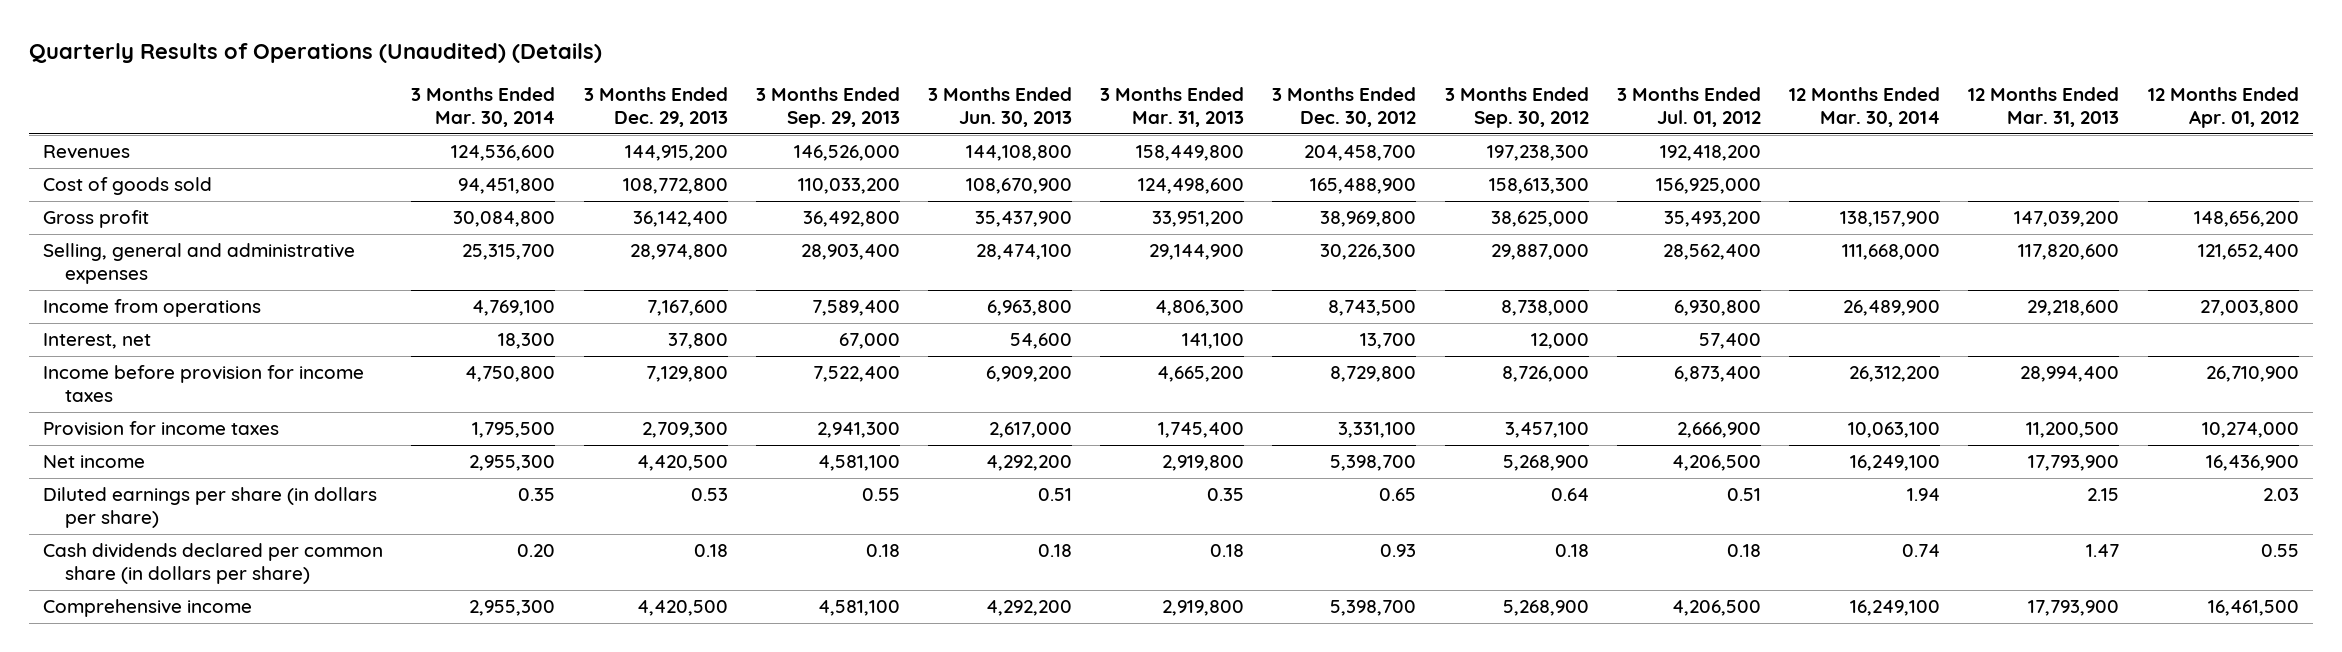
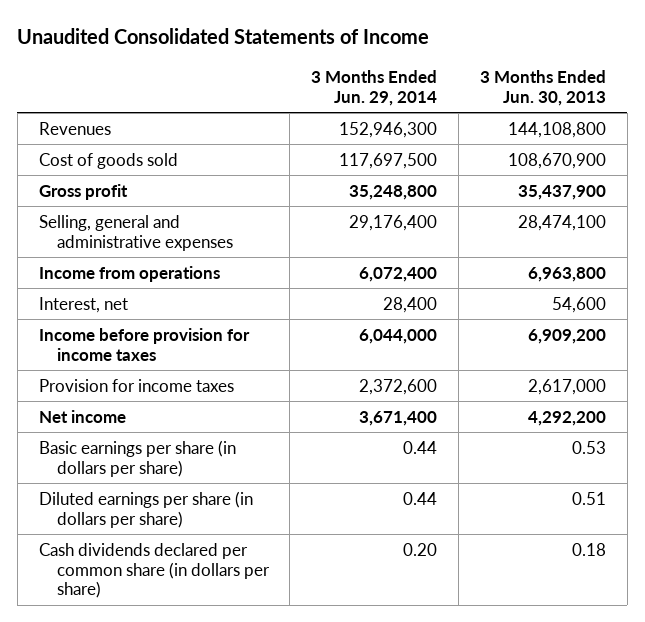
[29,42,603,63] Quarterly Results of Operations (Unaudited) (Details) -> [17,28,430,45] Unaudited Consolidated Statements of Income
[411,86,556,127] 3 Months Ended Mar. 30, 2014 -> none
[583,86,728,127] 3 Months Ended Dec. 29, 2013 -> none
[755,86,900,128] 3 Months Ended Sep. 29, 2013 -> none
[1100,86,1245,127] 3 Months Ended Mar. 31, 2013 -> none
[1272,86,1417,127] 3 Months Ended Dec. 30, 2012 -> none
[1444,86,1589,128] 3 Months Ended Sep. 30, 2012 -> none
[1616,86,1761,127] 3 Months Ended Jul. 01, 2012 -> none
[1789,86,1941,127] 12 Months Ended Mar. 30, 2014 -> none
[1968,86,2120,127] 12 Months Ended Mar. 31, 2013 -> none
[2147,86,2299,128] 12 Months Ended Apr. 01, 2012 -> none
none -> [311,69,438,106] 3 Months Ended Jun. 29, 2014
none -> [38,439,236,477] Basic earnings per share (in dollars per share)
[43,599,253,618] Comprehensive income -> none

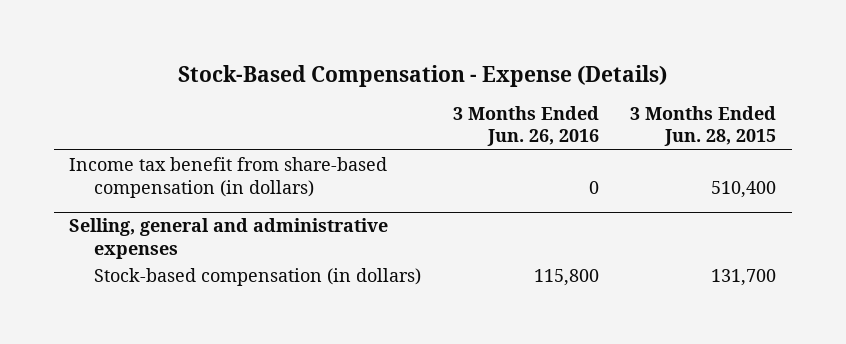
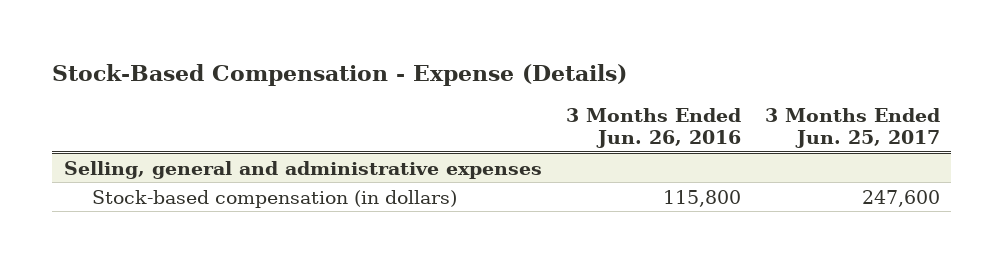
[630,106,777,147] 3 Months Ended Jun. 28, 2015 -> none
none -> [764,108,940,149] 3 Months Ended Jun. 25, 2017
[69,157,388,198] Income tax benefit from share-based compensation (in dollars) -> none

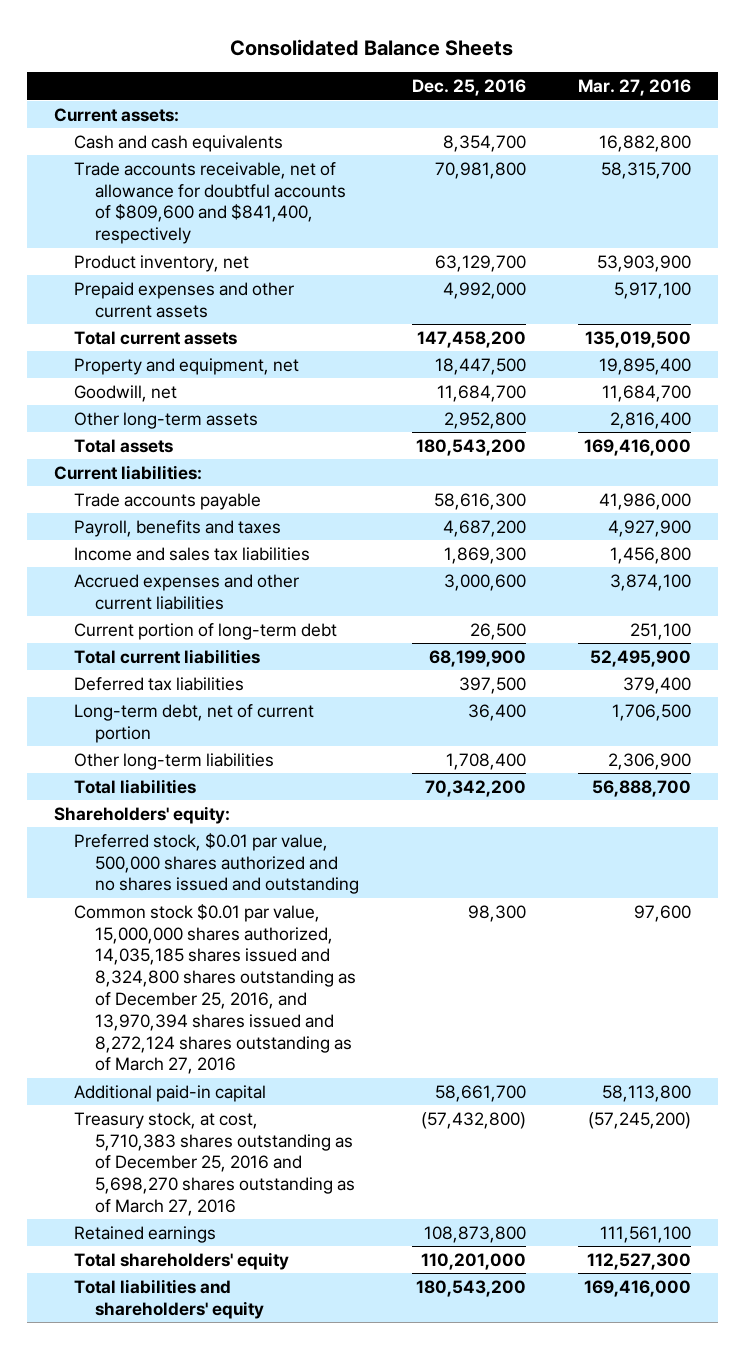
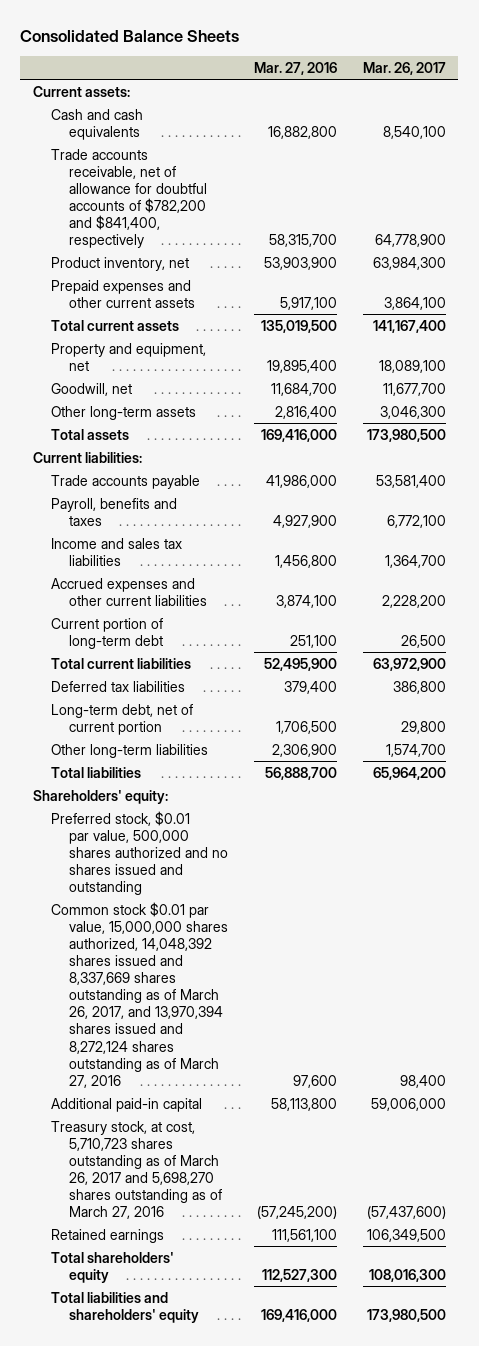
[411,79,526,97] Dec. 25, 2016 -> none
none -> [362,62,446,76] Mar. 26, 2017
[74,161,346,245] Trade accounts receivable, net of allowance for doubtful accounts of $809,600 and $841,400, respectively -> [51,148,208,249] Trade accounts receivable, net of allowance for doubtful accounts of $782,200 and $841,400, respectively
[74,903,356,1075] Common stock $0.01 par value, 15,000,000 shares authorized, 14,035,185 shares issued and 8,324,800 shares outstanding as of December 25, 2016, and 13,970,394 shares issued and 8,272,124 shares outstanding as of March 27, 2016 -> [51,901,229,1088] Common stock $0.01 par value, 15,000,000 shares authorized, 14,048,392 shares issued and 8,337,669 shares outstanding as of March 26, 2017, and 13,970,394 shares issued and 8,272,124 shares outstanding as of March 27, 2016
[74,1111,355,1217] Treasury stock, at cost, 5,710,383 shares outstanding as of December 25, 2016 and 5,698,270 shares outstanding as of March 27, 2016 -> [51,1120,223,1220] Treasury stock, at cost, 5,710,723 shares outstanding as of March 26, 2017 and 5,698,270 shares outstanding as of March 27, 2016

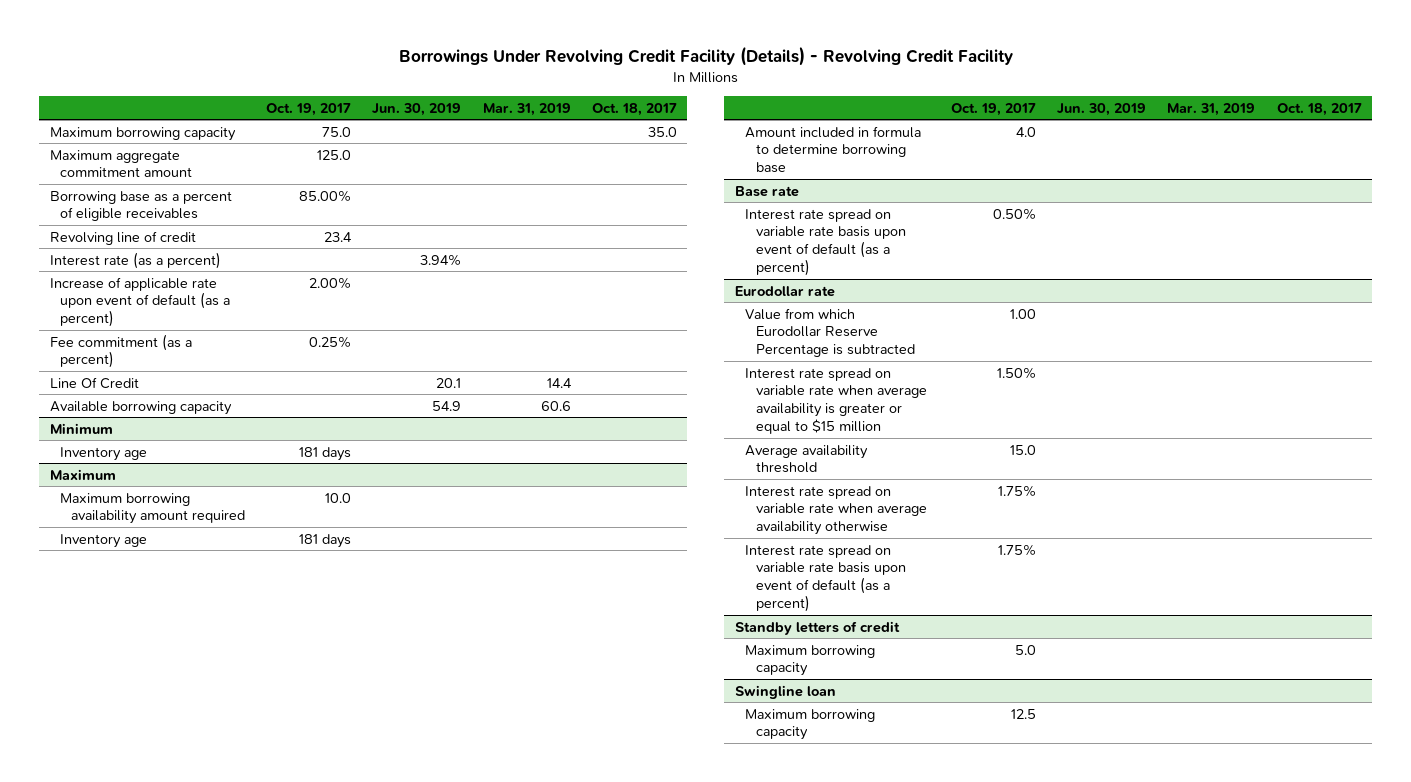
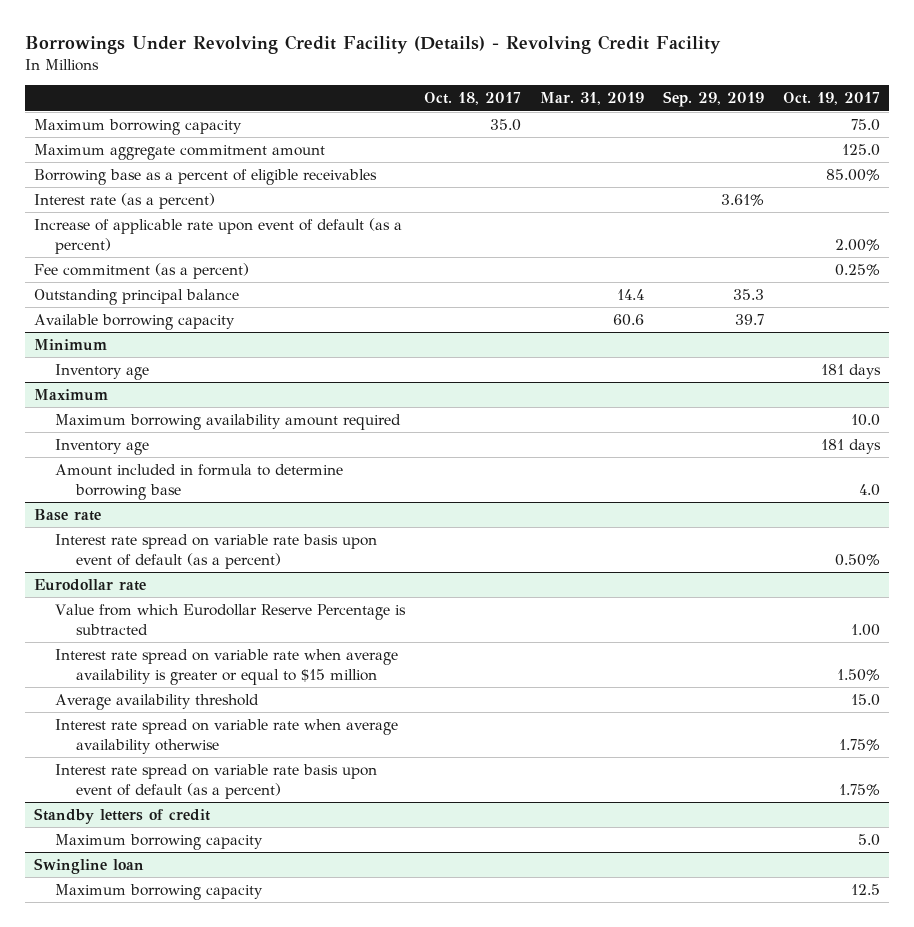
[372,102,462,116] Jun. 30, 2019 -> none
none -> [662,91,764,108] Sep. 29, 2019
[49,230,196,245] Revolving line of credit -> none
[49,376,139,389] Line Of Credit -> [34,289,240,306] Outstanding principal balance

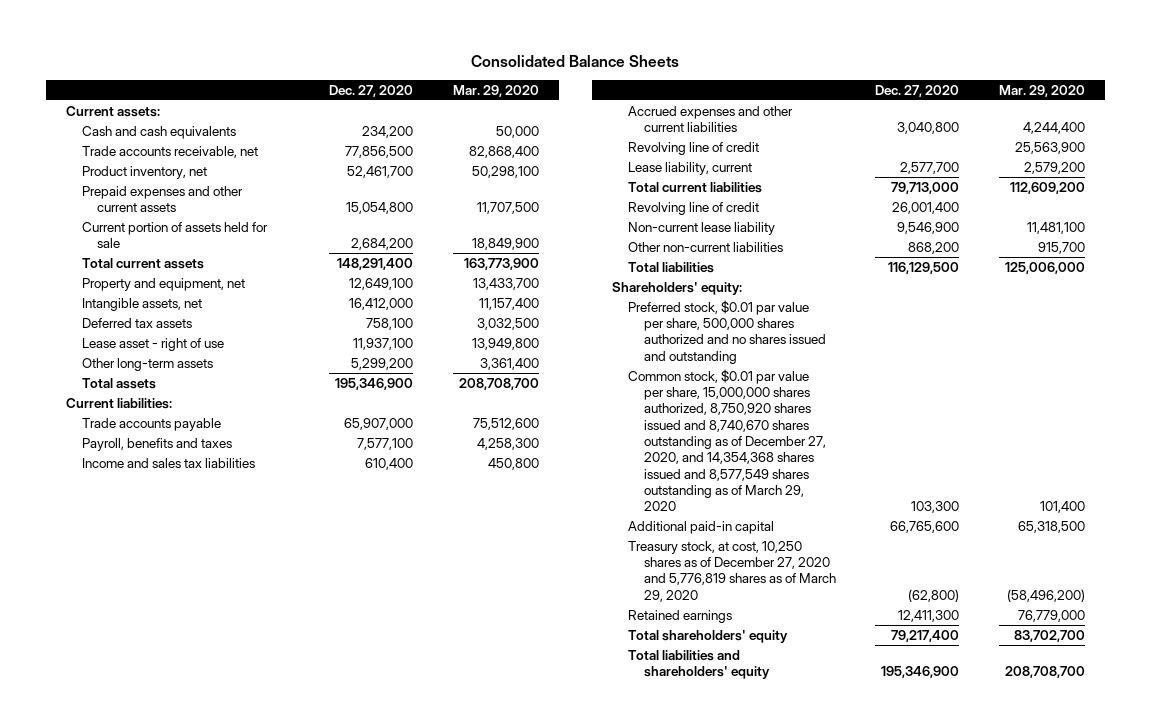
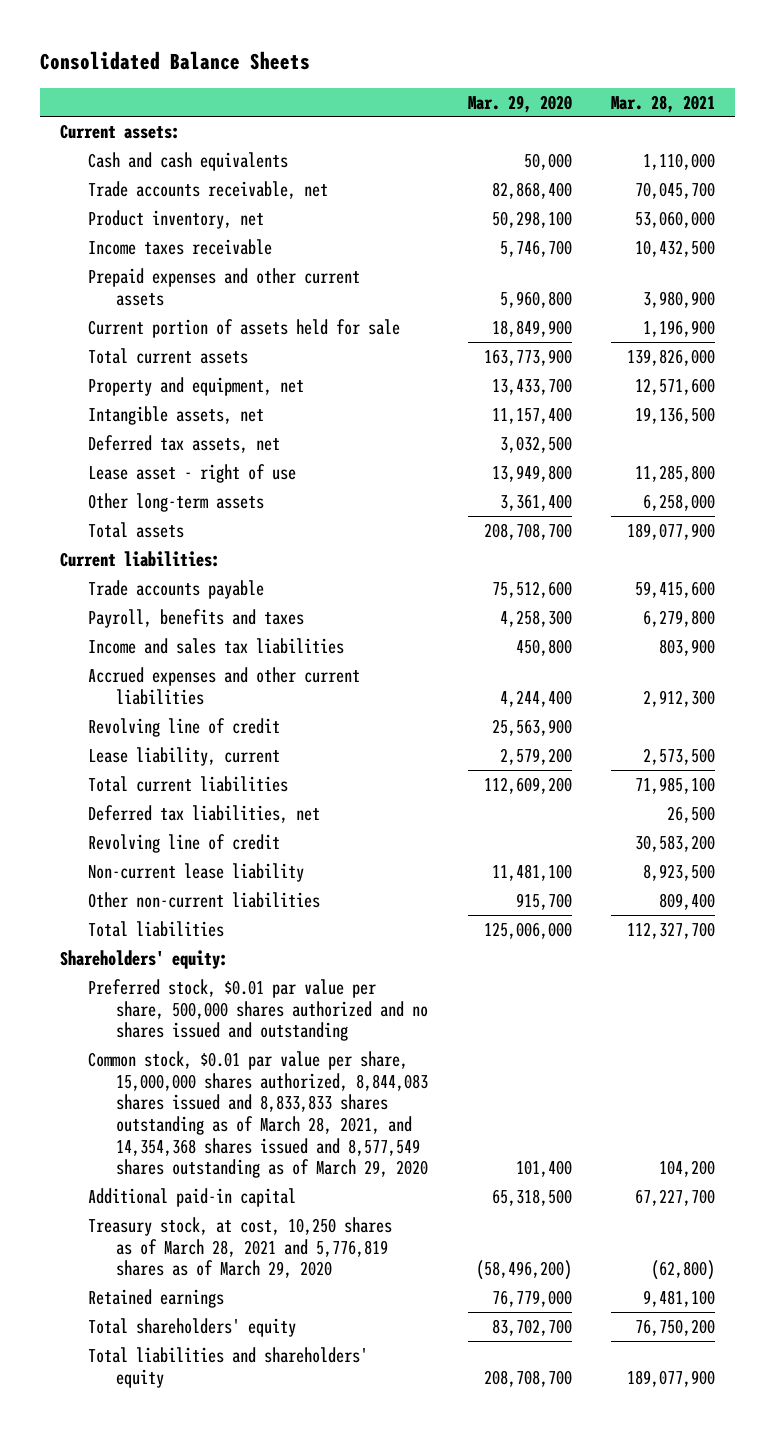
[329,84,414,97] Dec. 27, 2020 -> none
none -> [611,94,716,113] Mar. 28, 2021
none -> [87,238,272,255] Income taxes receivable
[476,202,539,215] 11,707,500 -> [499,290,572,308] 5,960,800
[81,317,192,328] Deferred tax assets -> [87,434,280,453] Deferred tax assets, net
none -> [87,804,320,823] Deferred tax liabilities, net
[627,368,826,512] Common stock, $0.01 par value per share, 15,000,000 shares authorized, 8,750,920 shares issued and 8,740,670 shares outstanding as of December 27, 2020, and 14,354,368 shares issued and 8,577,549 shares outstanding as of March 29, 2020 -> [87,1050,429,1179] Common stock, $0.01 par value per share, 15,000,000 shares authorized, 8,844,083 shares issued and 8,833,833 shares outstanding as of March 28, 2021, and 14,354,368 shares issued and 8,577,549 shares outstanding as of March 29, 2020
[627,540,836,602] Treasury stock, at cost, 10,250 shares as of December 27, 2020 and 5,776,819 shares as of March 29, 2020 -> [87,1216,392,1279] Treasury stock, at cost, 10,250 shares as of March 28, 2021 and 5,776,819 shares as of March 29, 2020

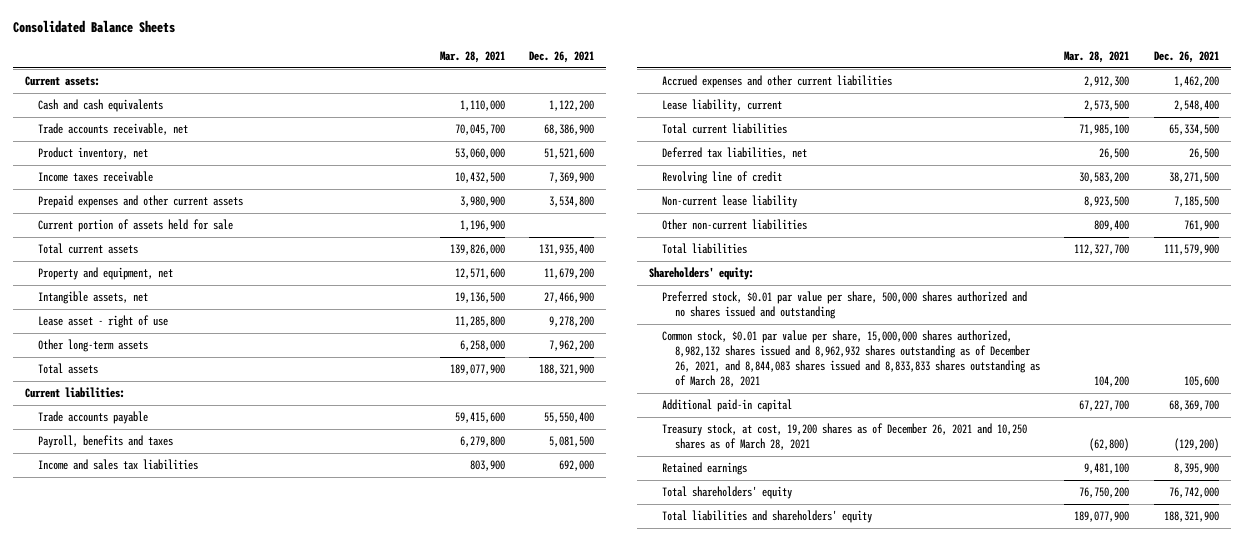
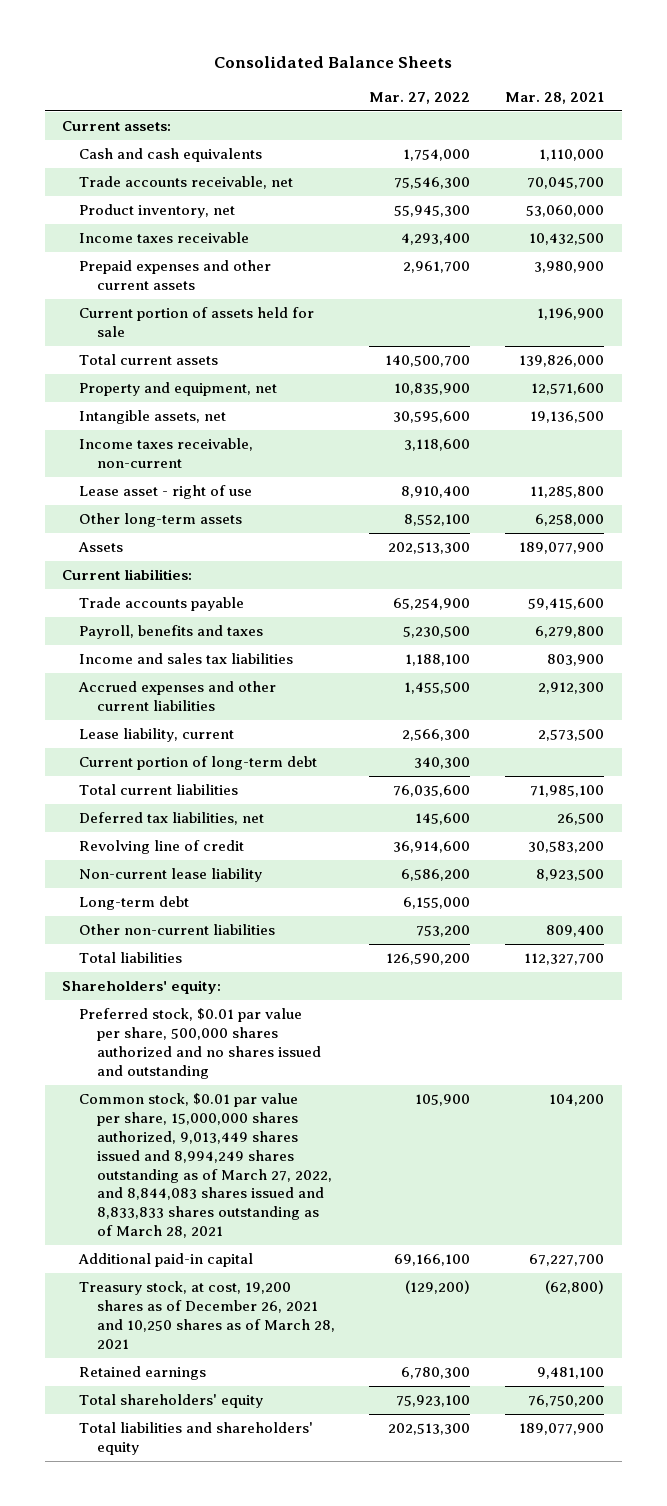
[529,51,595,64] Dec. 26, 2021 -> none
none -> [369,91,471,104] Mar. 27, 2022
none -> [79,438,254,468] Income taxes receivable, non-current
[37,363,98,375] Total assets -> [78,542,124,553] Assets
none -> [79,756,318,771] Current portion of long-term debt
none -> [79,896,190,911] Long-term debt
[662,330,1041,388] Common stock, $0.01 par value per share, 15,000,000 shares authorized, 8,982,132 shares issued and 8,962,932 shares outstanding as of December 26, 2021, and 8,844,083 shares issued and 8,833,833 shares outstanding as of March 28, 2021 -> [79,1093,332,1239] Common stock, $0.01 par value per share, 15,000,000 shares authorized, 9,013,449 shares issued and 8,994,249 shares outstanding as of March 27, 2022, and 8,844,083 shares issued and 8,833,833 shares outstanding as of March 28, 2021

